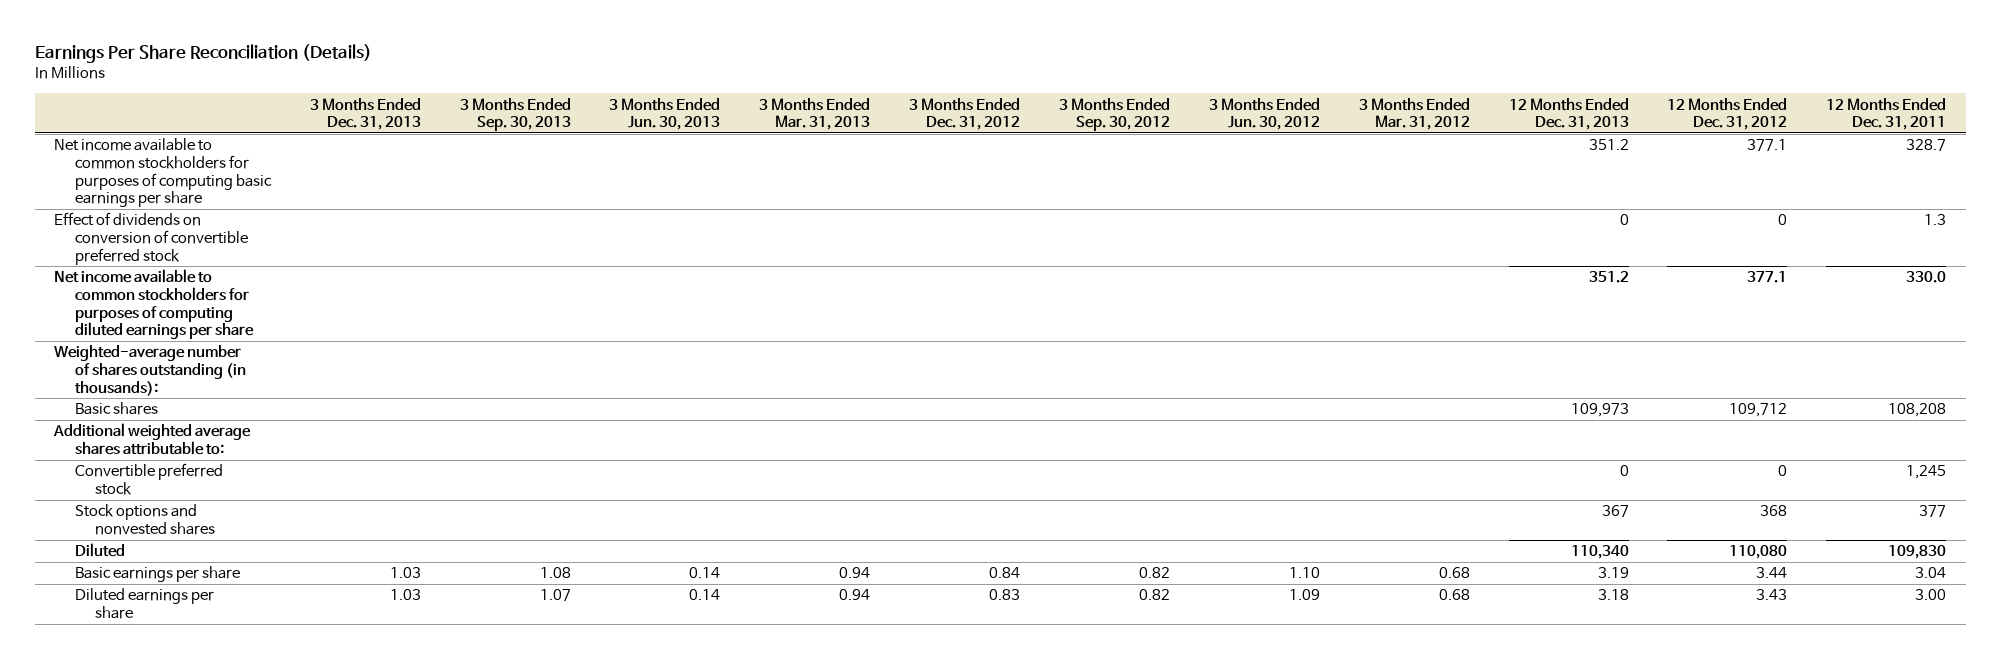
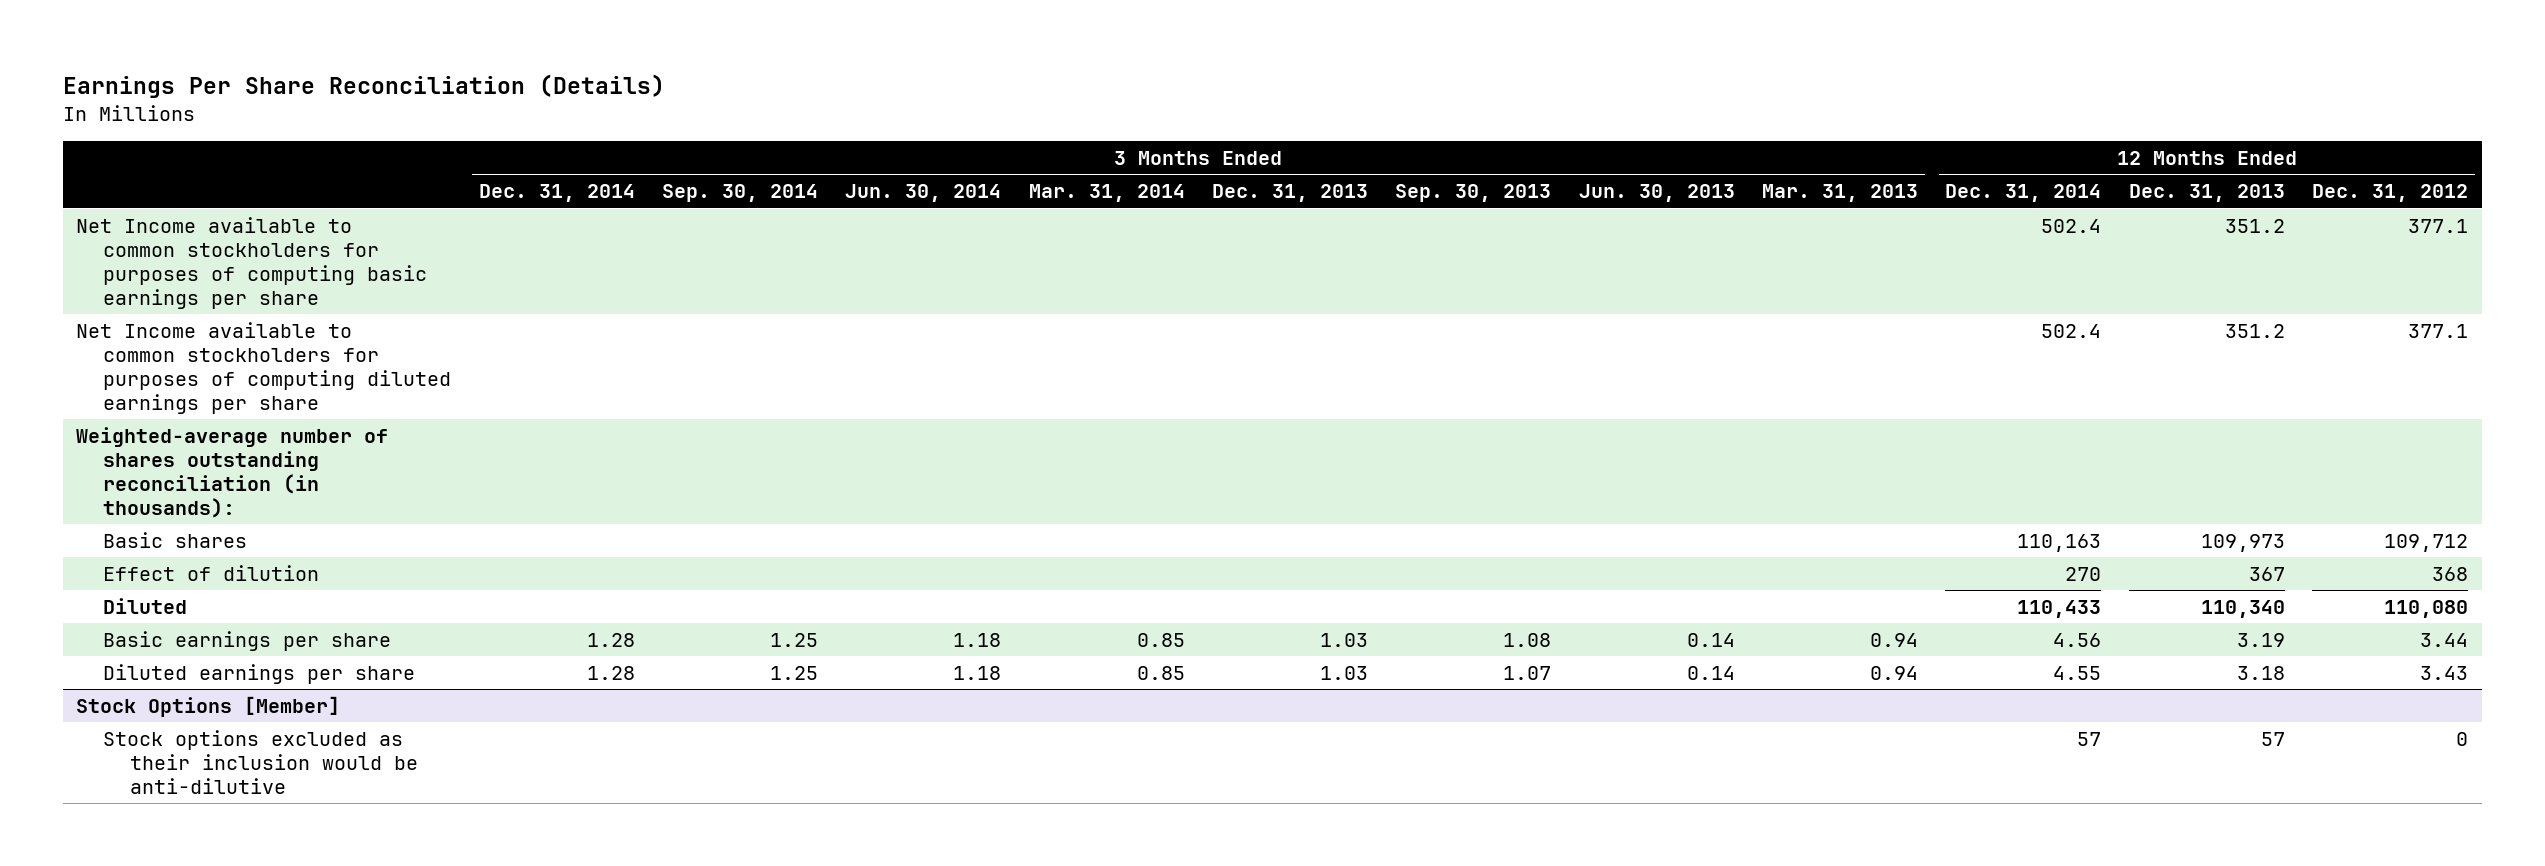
[909,97,1021,131] 3 Months Ended Dec. 31, 2012 -> none
[1059,97,1171,132] 3 Months Ended Sep. 30, 2012 -> none
[1208,97,1320,131] 3 Months Ended Jun. 30, 2012 -> none
[1358,97,1470,131] 3 Months Ended Mar. 31, 2012 -> none
[1826,97,1947,131] 12 Months Ended Dec. 31, 2011 -> none
none -> [478,184,635,203] Dec. 31, 2014
none -> [662,184,819,203] Sep. 30, 2014
none -> [845,184,1002,203] Jun. 30, 2014
none -> [1028,184,1185,203] Mar. 31, 2014
none -> [1945,184,2102,203] Dec. 31, 2014
[54,212,248,265] Effect of dividends on conversion of convertible preferred stock -> none
[54,138,272,208] Net income available to common stockholders for purposes of computing basic earnings per share -> [76,216,428,309] Net Income available to common stockholders for purposes of computing basic earnings per share
[54,269,254,340] Net income available to common stockholders for purposes of computing diluted earnings per share -> [76,321,452,414] Net Income available to common stockholders for purposes of computing diluted earnings per share
[54,345,246,396] Weighted-average number of shares outstanding (in thousands): -> [76,426,389,518] Weighted-average number of shares outstanding reconciliation (in thousands):
[53,423,252,456] Additional weighted average shares attributable to: -> none
[74,463,223,496] Convertible preferred stock -> none
[74,504,216,536] Stock options and nonvested shares -> [103,564,320,581] Effect of dilution
none -> [76,695,341,717] Stock Options [Member]
none -> [103,729,419,794] Stock options excluded as their inclusion would be anti-dilutive

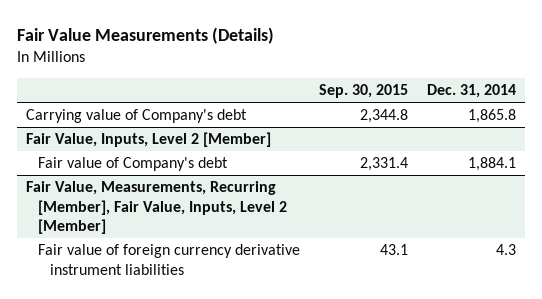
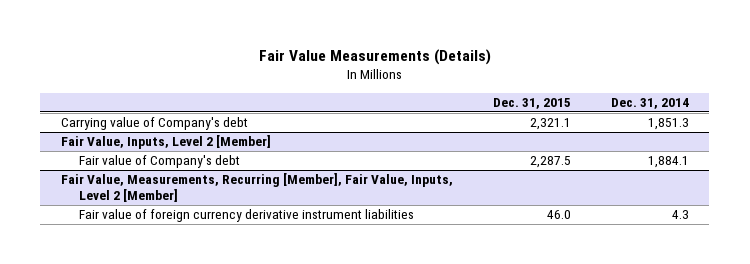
[318,84,408,99] Sep. 30, 2015 -> none
none -> [492,98,571,110] Dec. 31, 2015
[467,109,516,124] 1,865.8 -> [648,118,690,131] 1,851.3

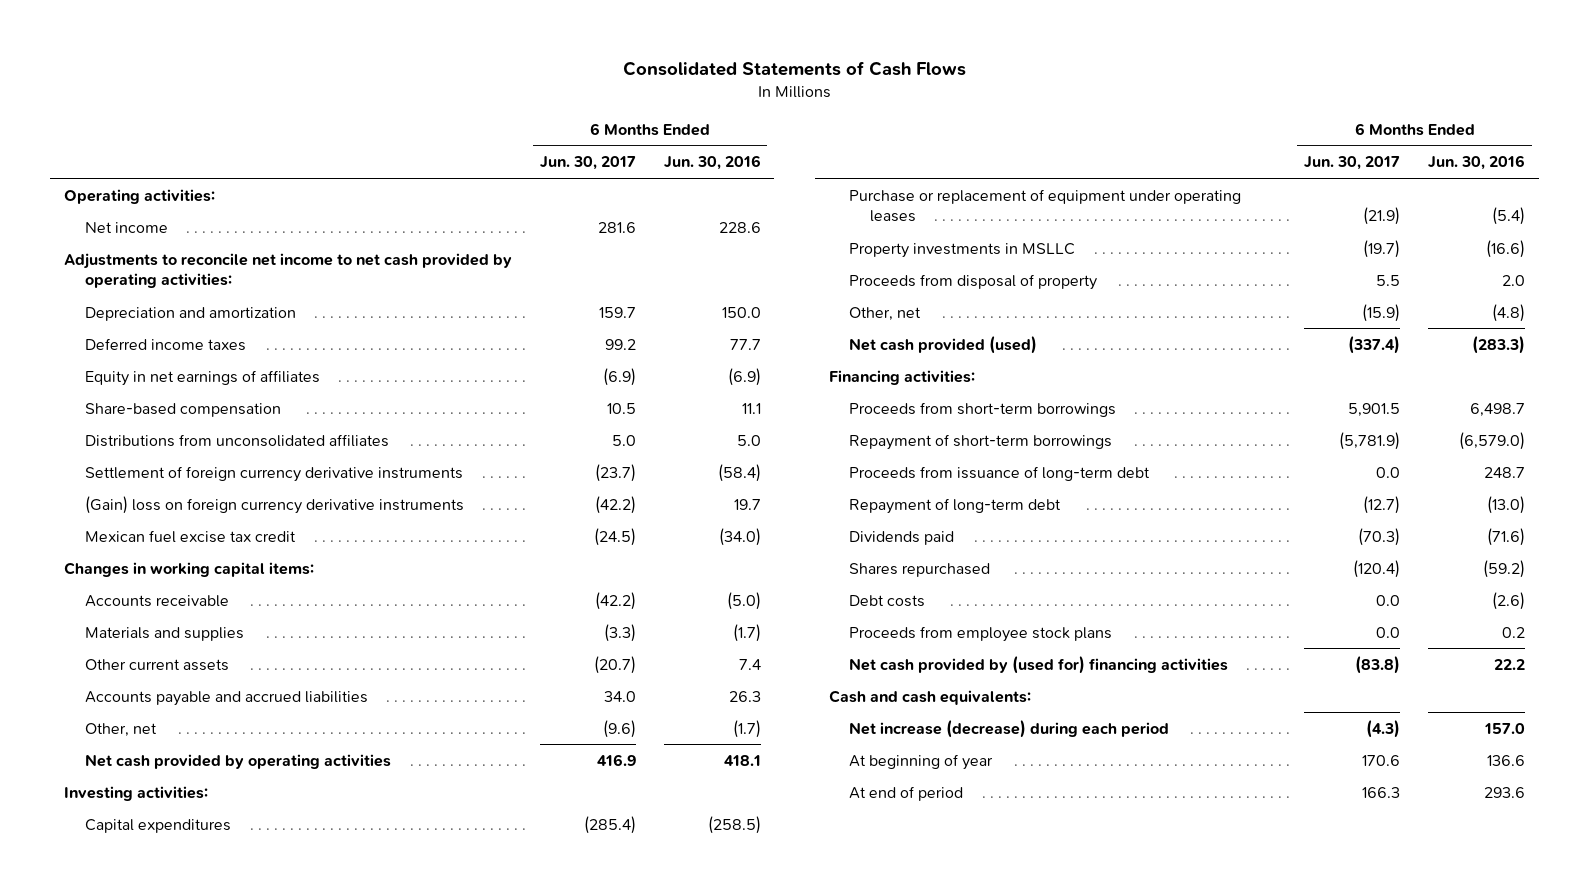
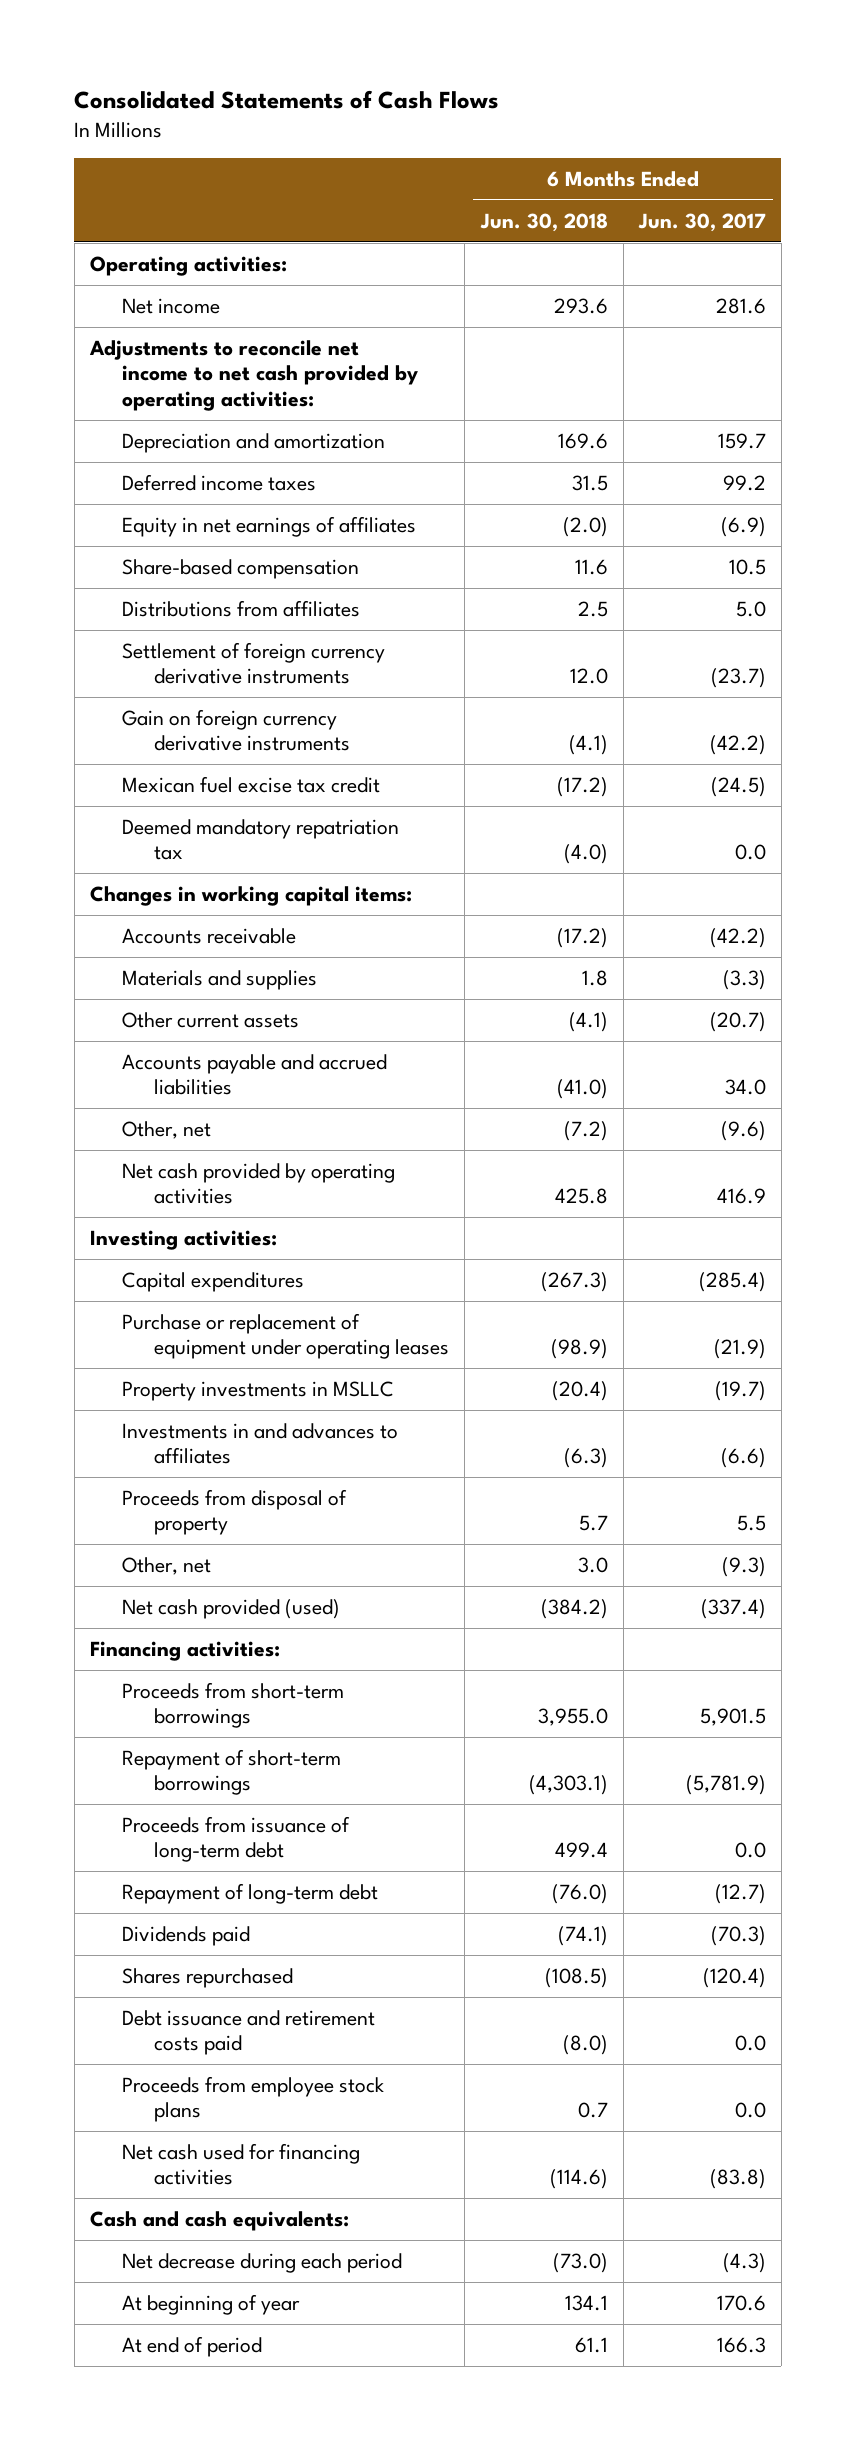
[663,155,761,171] Jun. 30, 2016 -> none
none -> [479,212,608,232] Jun. 30, 2018
[84,433,389,447] Distributions from unconsolidated affiliates -> [122,599,361,617] Distributions from affiliates
[84,495,464,514] (Gain) loss on foreign currency derivative instruments -> [122,708,351,752] Gain on foreign currency derivative instruments
none -> [122,818,400,861] Deemed mandatory repatriation tax
none -> [122,1422,399,1465] Investments in and advances to affiliates
[1362,303,1401,322] (15.9) -> [721,1556,766,1577] (9.3)
[849,594,926,607] Debt costs -> [122,2009,376,2056] Debt issuance and retirement costs paid
[849,655,1229,674] Net cash provided by (used for) financing activities -> [122,2142,361,2186] Net cash used for financing activities
[849,719,1170,738] Net increase (decrease) during each period -> [122,2252,403,2273] Net decrease during each period

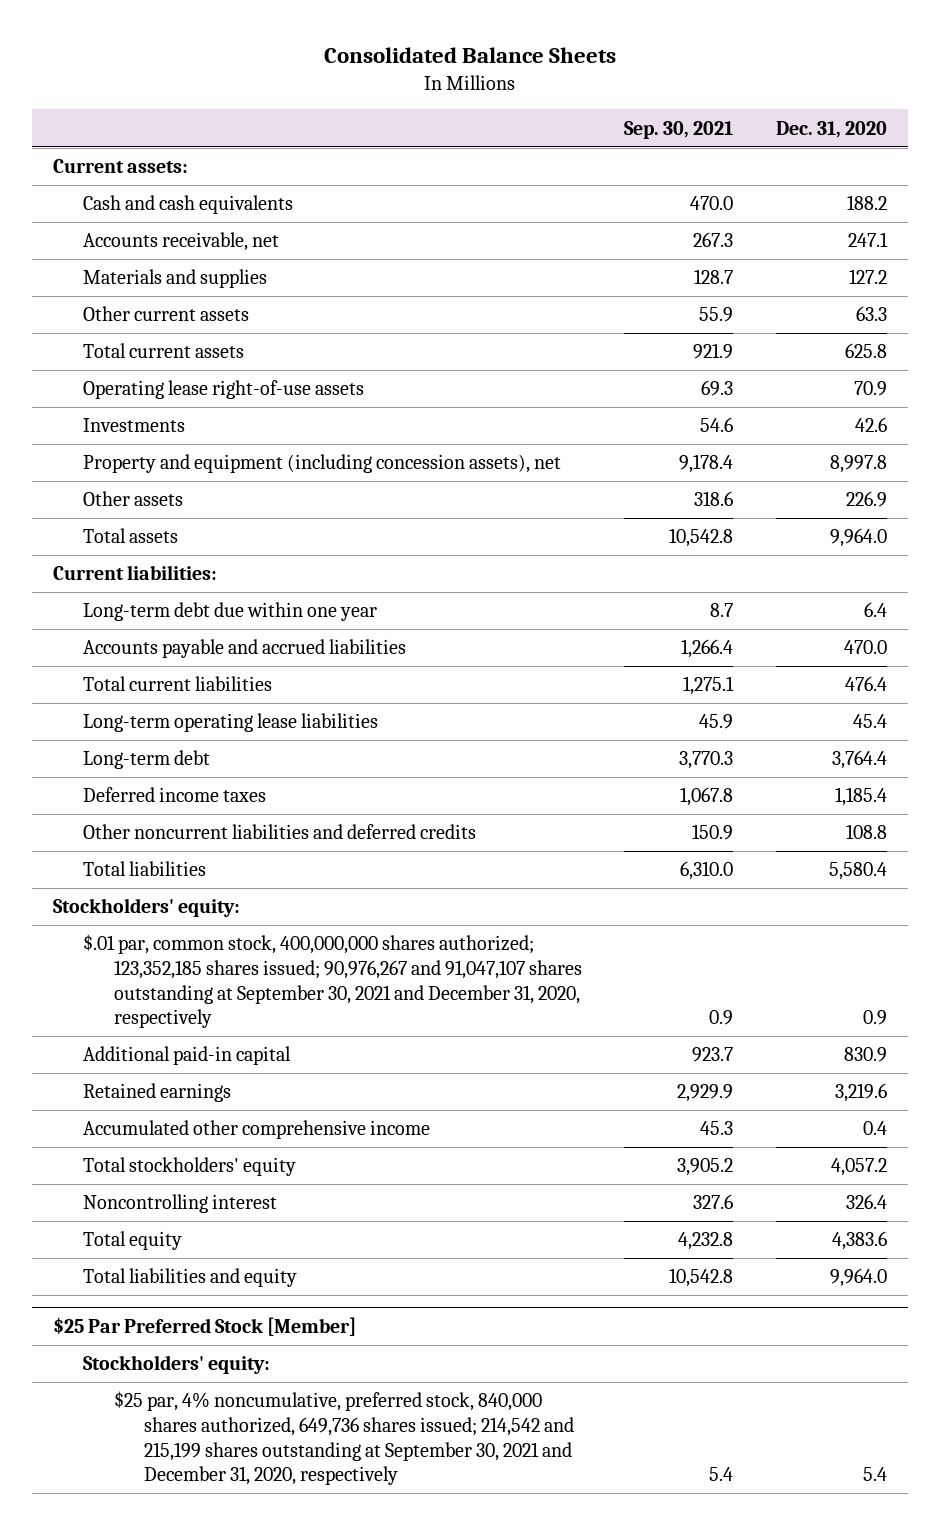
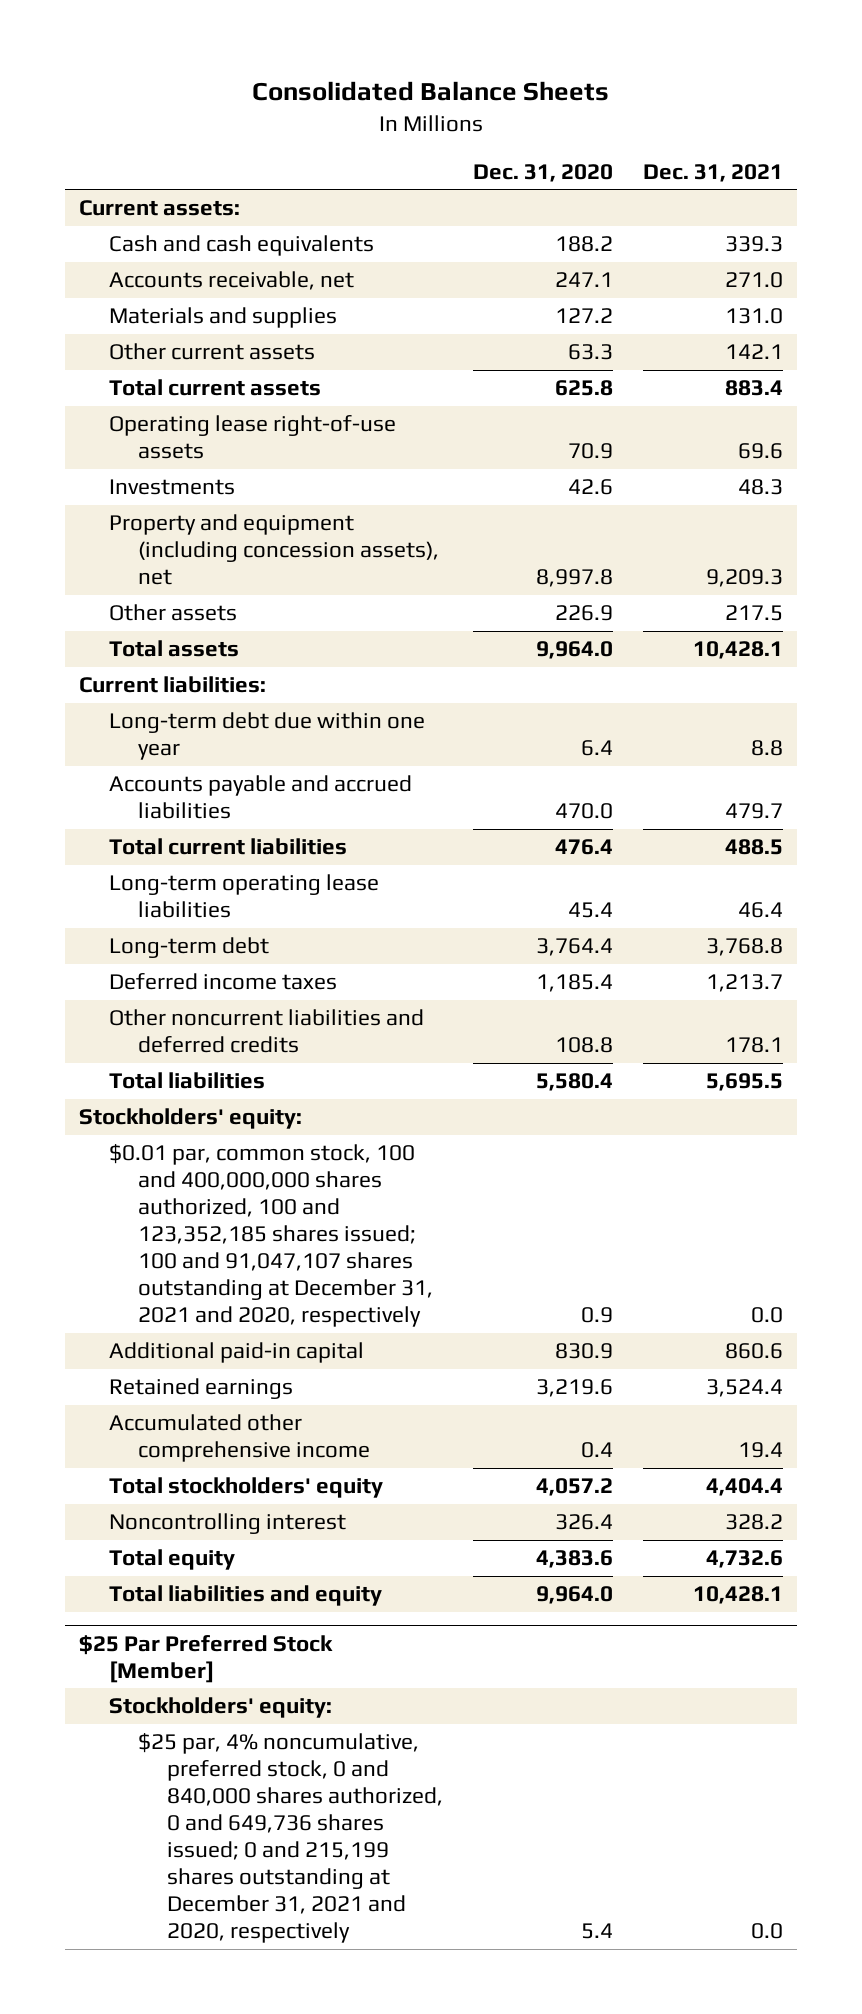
[624,120,734,139] Sep. 30, 2021 -> none
none -> [642,163,783,182] Dec. 31, 2021
[83,934,582,1029] $.01 par, common stock, 400,000,000 shares authorized; 123,352,185 shares issued; 90,976,267 and 91,047,107 shares outstanding at September 30, 2021 and December 31, 2020, respectively -> [108,1144,433,1328] $0.01 par, common stock, 100 and 400,000,000 shares authorized, 100 and 123,352,185 shares issued; 100 and 91,047,107 shares outstanding at December 31, 2021 and 2020, respectively
[113,1391,574,1486] $25 par, 4% noncumulative, preferred stock, 840,000 shares authorized, 649,736 shares issued; 214,542 and 215,199 shares outstanding at September 30, 2021 and December 31, 2020, respectively -> [137,1733,444,1944] $25 par, 4% noncumulative, preferred stock, 0 and 840,000 shares authorized, 0 and 649,736 shares issued; 0 and 215,199 shares outstanding at December 31, 2021 and 2020, respectively

